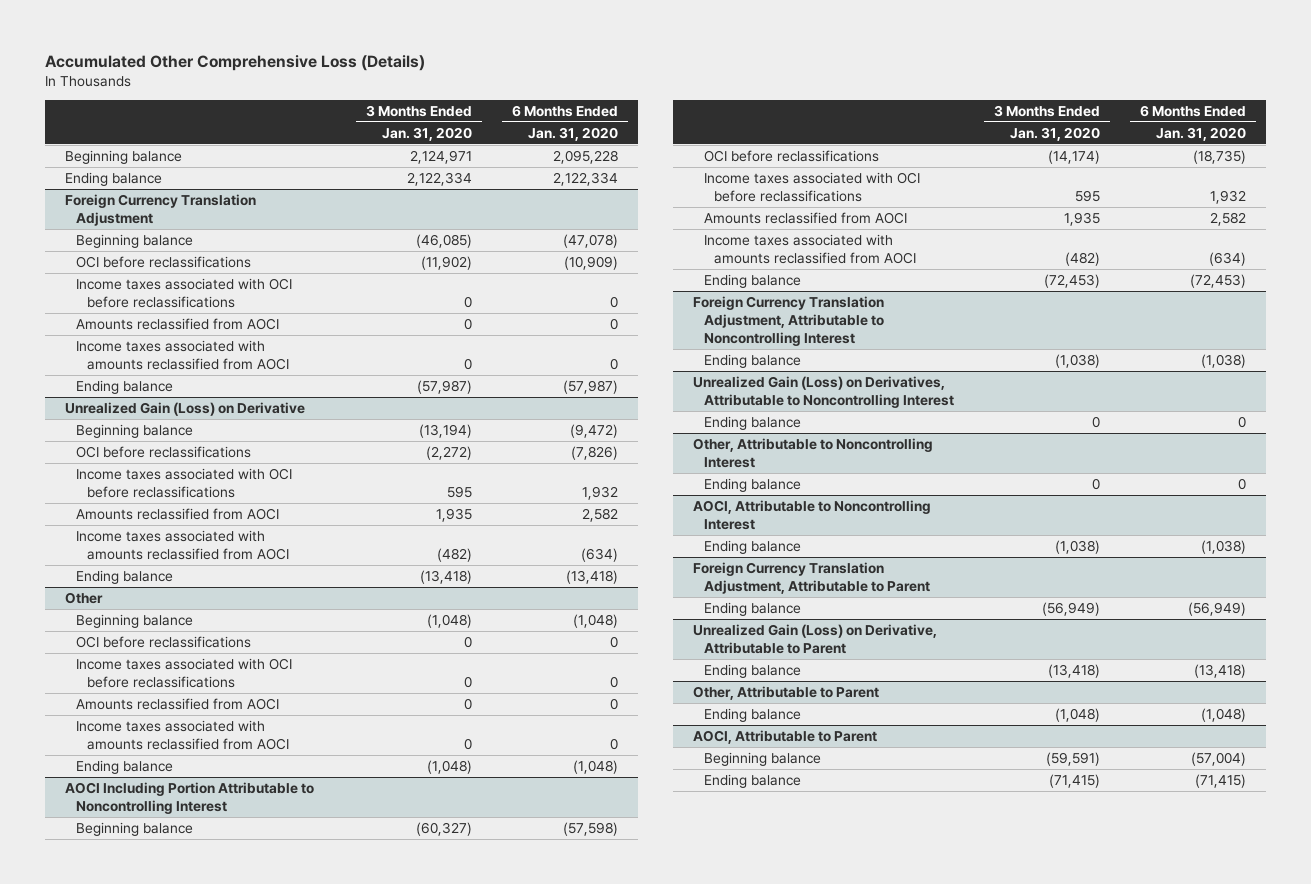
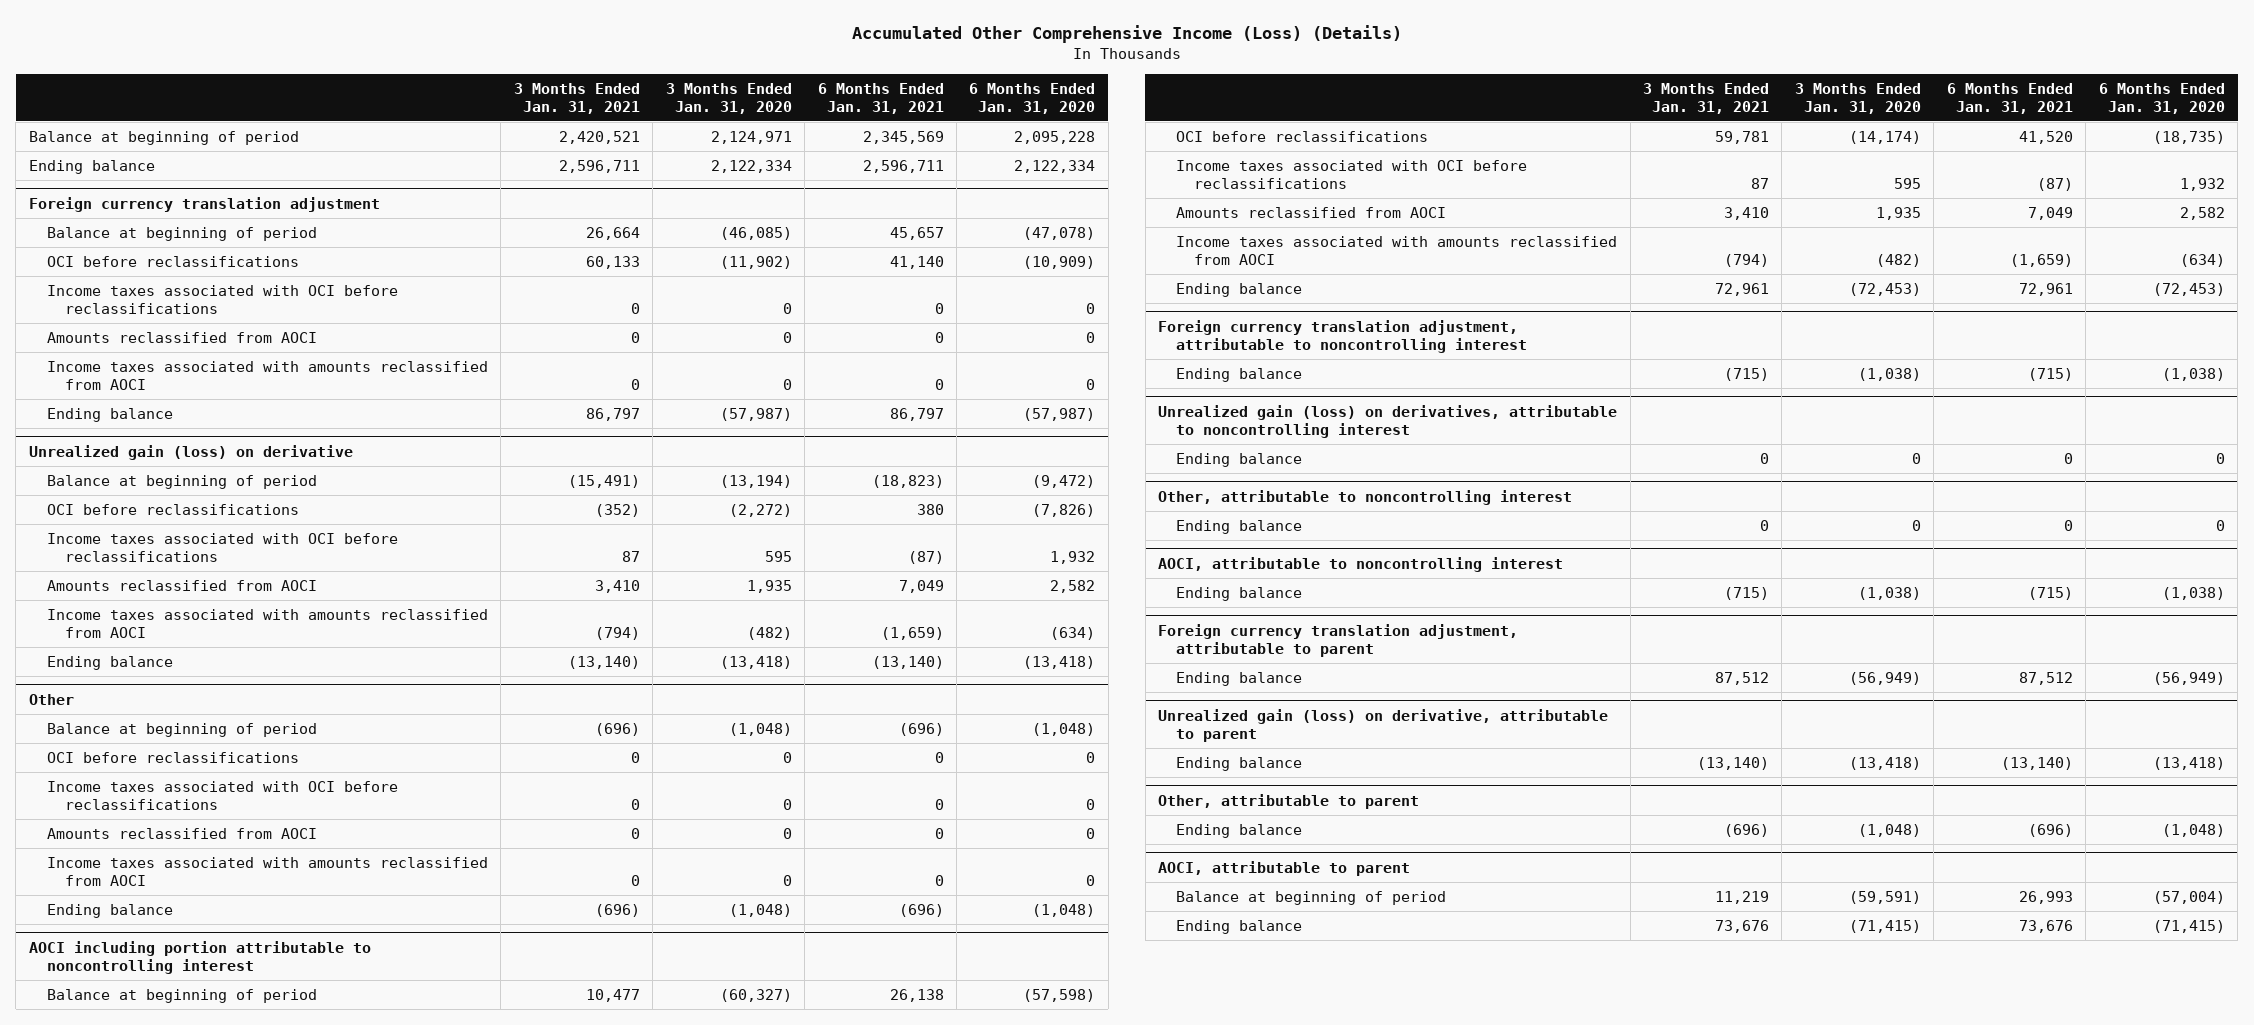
[45,54,426,71] Accumulated Other Comprehensive Loss (Details) -> [851,24,1402,43] Accumulated Other Comprehensive Income (Loss) (Details)
none -> [513,82,640,114] 3 Months Ended Jan. 31, 2021
none -> [817,82,944,114] 6 Months Ended Jan. 31, 2021
[65,149,183,164] Beginning balance -> [28,131,299,146] Balance at beginning of period
[65,193,257,227] Foreign Currency Translation Adjustment -> [28,197,380,213] Foreign currency translation adjustment
[75,233,193,248] Beginning balance -> [46,227,317,242] Balance at beginning of period
[65,401,306,416] Unrealized Gain (Loss) on Derivative -> [28,445,353,461] Unrealized gain (loss) on derivative
[75,423,193,438] Beginning balance -> [46,475,317,490] Balance at beginning of period
[75,613,193,628] Beginning balance -> [46,723,317,738] Balance at beginning of period
[65,781,315,815] AOCI Including Portion Attributable to Noncontrolling Interest -> [28,941,371,974] AOCI including portion attributable to noncontrolling interest
[75,821,193,836] Beginning balance -> [46,989,317,1004] Balance at beginning of period
[692,295,884,347] Foreign Currency Translation Adjustment, Attributable to Noncontrolling Interest -> [1158,320,1528,353] Foreign currency translation adjustment, attributable to noncontrolling interest
[692,375,954,409] Unrealized Gain (Loss) on Derivatives, Attributable to Noncontrolling Interest -> [1158,405,1618,438] Unrealized gain (loss) on derivatives, attributable to noncontrolling interest
[692,437,933,469] Other, Attributable to Noncontrolling Interest -> [1158,490,1573,506] Other, attributable to noncontrolling interest
[692,499,931,531] AOCI, Attributable to Noncontrolling Interest -> [1158,557,1564,573] AOCI, attributable to noncontrolling interest
[692,561,930,595] Foreign Currency Translation Adjustment, Attributable to Parent -> [1158,624,1519,657] Foreign currency translation adjustment, attributable to parent
[692,623,937,655] Unrealized Gain (Loss) on Derivative, Attributable to Parent -> [1158,709,1609,742] Unrealized gain (loss) on derivative, attributable to parent
[692,685,879,700] Other, Attributable to Parent -> [1158,794,1420,810] Other, attributable to parent
[692,729,877,744] AOCI, Attributable to Parent -> [1158,861,1411,877] AOCI, attributable to parent
[703,751,821,766] Beginning balance -> [1176,891,1447,906] Balance at beginning of period

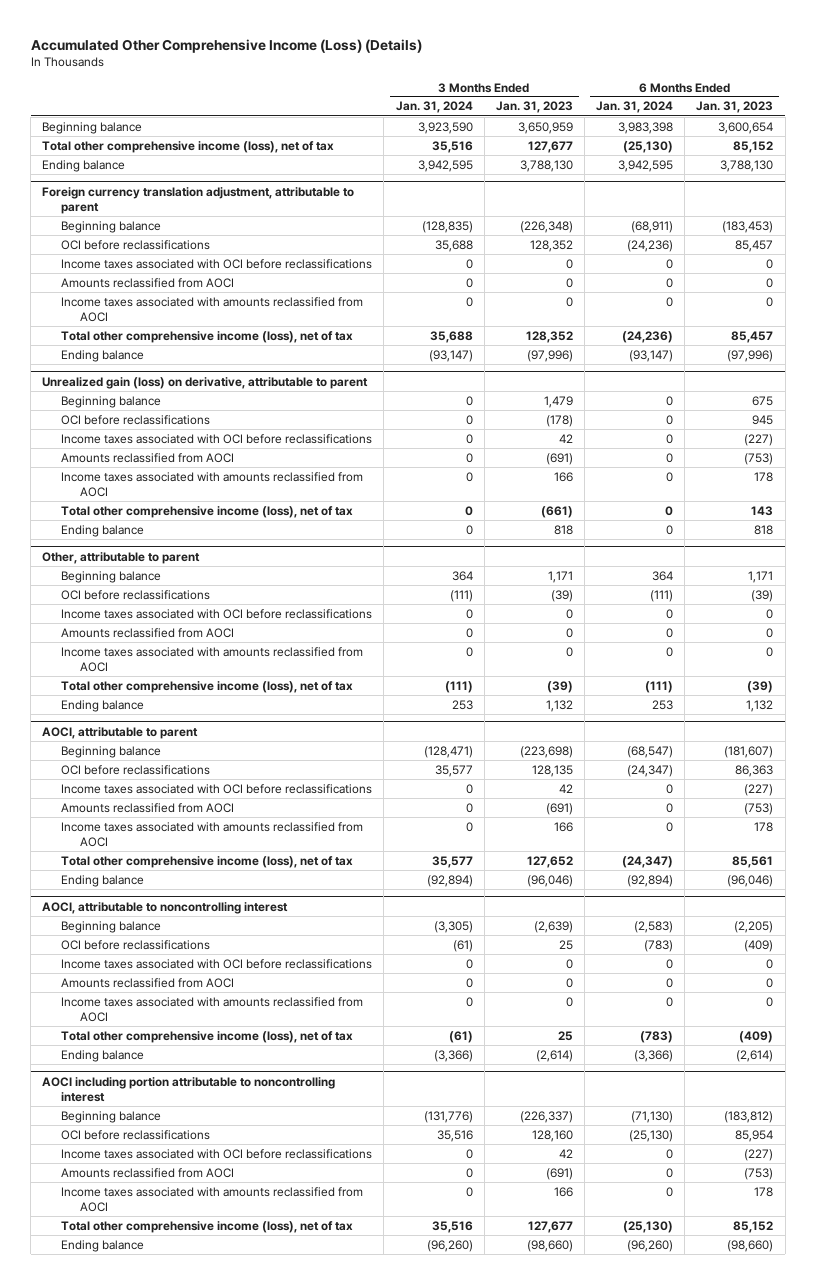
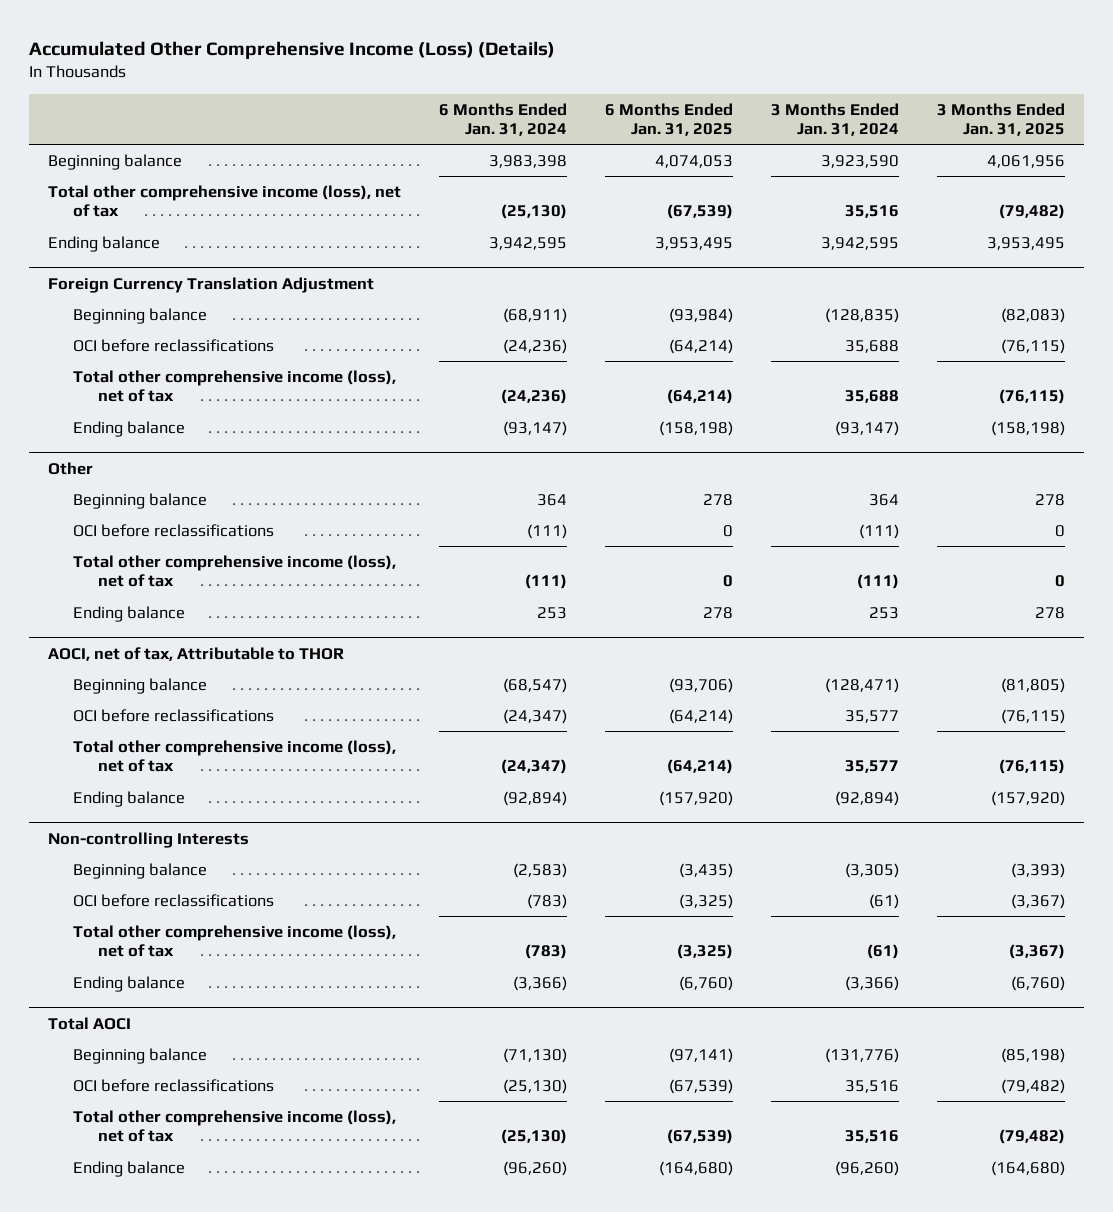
[495,101,573,114] Jan. 31, 2023 -> none
[696,101,774,114] Jan. 31, 2023 -> none
none -> [605,102,734,137] 6 Months Ended Jan. 31, 2025
none -> [937,102,1066,137] 3 Months Ended Jan. 31, 2025
[42,186,355,215] Foreign currency translation adjustment, attributable to parent -> [48,276,375,293] Foreign Currency Translation Adjustment
[61,258,373,269] Income taxes associated with OCI before reclassifications -> none
[61,277,235,288] Amounts reclassified from AOCI -> none
[61,296,364,323] Income taxes associated with amounts reclassified from AOCI -> none
[42,376,369,389] Unrealized gain (loss) on derivative, attributable to parent -> none
[61,395,162,408] Beginning balance -> none
[61,414,211,425] OCI before reclassifications -> none
[61,433,373,444] Income taxes associated with OCI before reclassifications -> none
[61,452,235,463] Amounts reclassified from AOCI -> none
[61,471,364,498] Income taxes associated with amounts reclassified from AOCI -> none
[61,505,354,518] Total other comprehensive income (loss), net of tax -> none
[61,524,145,537] Ending balance -> none
[42,551,201,564] Other, attributable to parent -> [48,461,94,475] Other
[61,608,373,619] Income taxes associated with OCI before reclassifications -> none
[61,627,235,638] Amounts reclassified from AOCI -> none
[61,646,364,673] Income taxes associated with amounts reclassified from AOCI -> none
[42,726,199,739] AOCI, attributable to parent -> [48,646,345,661] AOCI, net of tax, Attributable to THOR
[61,783,373,794] Income taxes associated with OCI before reclassifications -> none
[61,802,235,813] Amounts reclassified from AOCI -> none
[61,821,364,848] Income taxes associated with amounts reclassified from AOCI -> none
[42,901,289,914] AOCI, attributable to noncontrolling interest -> [48,831,250,848] Non-controlling Interests
[61,958,373,969] Income taxes associated with OCI before reclassifications -> none
[61,977,235,988] Amounts reclassified from AOCI -> none
[61,996,364,1023] Income taxes associated with amounts reclassified from AOCI -> none
[42,1076,336,1103] AOCI including portion attributable to noncontrolling interest -> [48,1016,132,1030] Total AOCI
[61,1148,373,1159] Income taxes associated with OCI before reclassifications -> none
[61,1167,235,1178] Amounts reclassified from AOCI -> none
[61,1186,364,1213] Income taxes associated with amounts reclassified from AOCI -> none

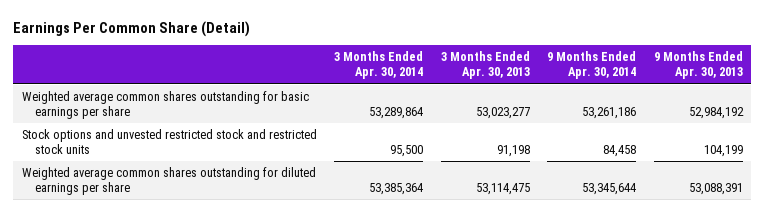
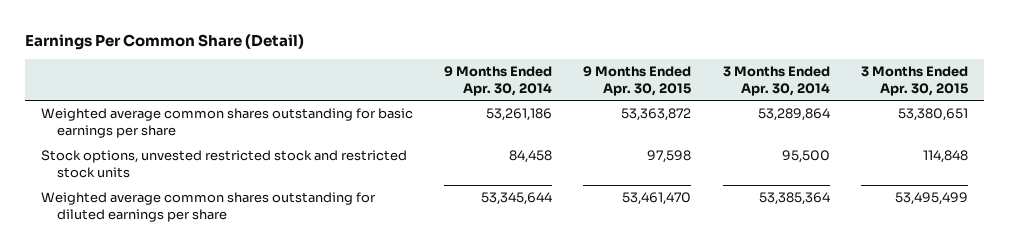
[440,51,530,80] 3 Months Ended Apr. 30, 2013 -> none
[653,51,743,80] 9 Months Ended Apr. 30, 2013 -> none
none -> [583,65,692,96] 9 Months Ended Apr. 30, 2015
none -> [860,65,968,96] 3 Months Ended Apr. 30, 2015
[22,129,318,155] Stock options and unvested restricted stock and restricted stock units -> [40,150,407,179] Stock options, unvested restricted stock and restricted stock units

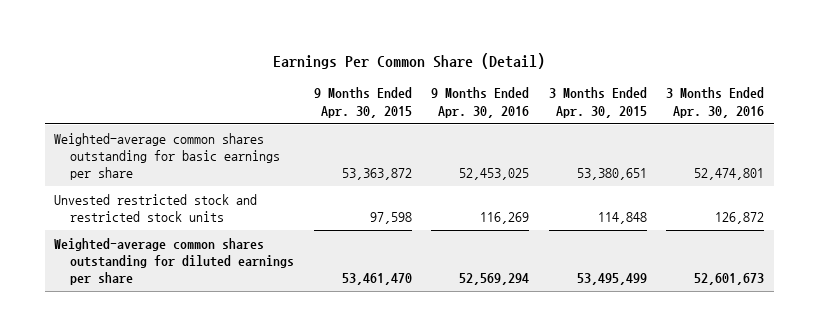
[444,65,553,96] 9 Months Ended Apr. 30, 2014 -> none
[722,65,830,96] 3 Months Ended Apr. 30, 2014 -> none
none -> [431,87,530,118] 9 Months Ended Apr. 30, 2016
none -> [666,87,765,118] 3 Months Ended Apr. 30, 2016
[40,108,413,139] Weighted average common shares outstanding for basic earnings per share -> [54,132,281,181] Weighted-average common shares outstanding for basic earnings per share
[40,150,407,179] Stock options, unvested restricted stock and restricted stock units -> [54,193,258,223] Unvested restricted stock and restricted stock units
[40,192,376,223] Weighted average common shares outstanding for diluted earnings per share -> [54,237,295,286] Weighted-average common shares outstanding for diluted earnings per share

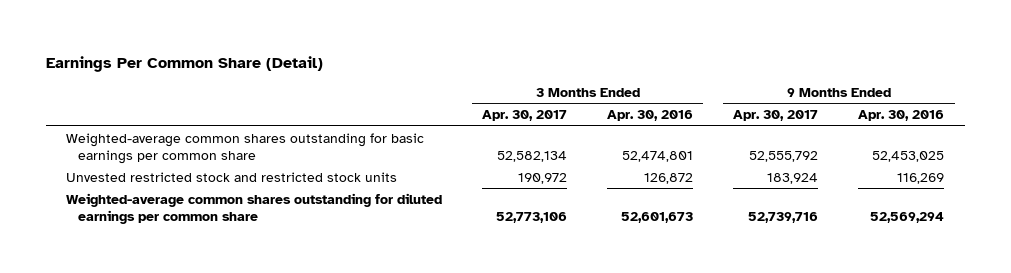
[313,87,412,118] 9 Months Ended Apr. 30, 2015 -> none
[548,87,647,118] 3 Months Ended Apr. 30, 2015 -> none
none -> [482,110,568,122] Apr. 30, 2017
none -> [733,110,819,122] Apr. 30, 2017
[54,132,281,181] Weighted-average common shares outstanding for basic earnings per share -> [66,132,425,164] Weighted-average common shares outstanding for basic earnings per common share
[54,237,295,286] Weighted-average common shares outstanding for diluted earnings per share -> [66,192,443,224] Weighted-average common shares outstanding for diluted earnings per common share

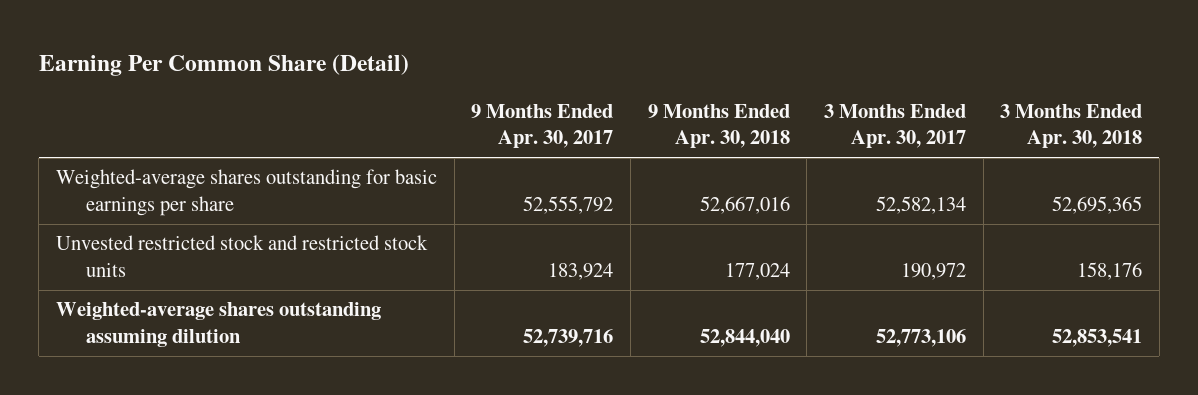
[46,55,324,72] Earnings Per Common Share (Detail) -> [38,53,409,76] Earning Per Common Share (Detail)
[607,110,694,122] Apr. 30, 2016 -> none
[858,110,945,122] Apr. 30, 2016 -> none
none -> [647,103,790,149] 9 Months Ended Apr. 30, 2018
none -> [1000,103,1143,149] 3 Months Ended Apr. 30, 2018
[66,132,425,164] Weighted-average common shares outstanding for basic earnings per common share -> [56,169,438,216] Weighted-average shares outstanding for basic earnings per share
[66,192,443,224] Weighted-average common shares outstanding for diluted earnings per common share -> [56,302,382,347] Weighted-average shares outstanding assuming dilution

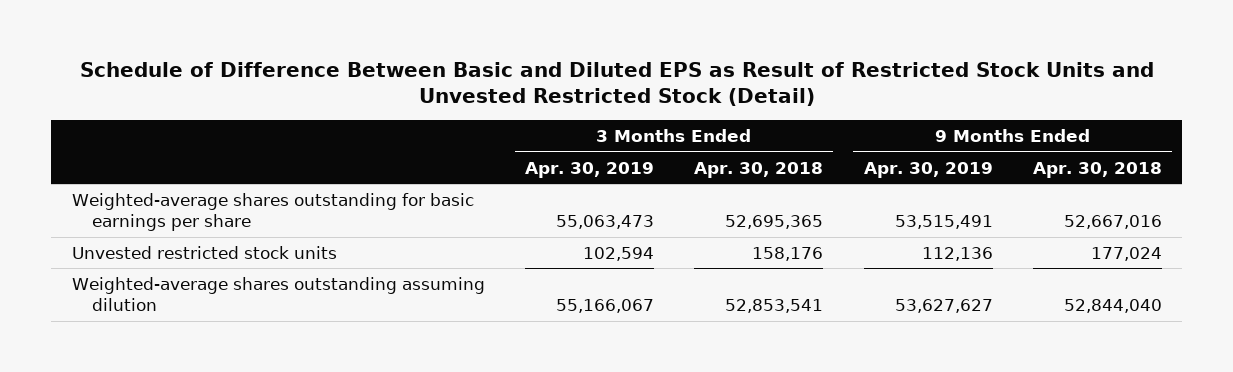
[38,53,409,76] Earning Per Common Share (Detail) -> [79,62,1154,107] Schedule of Difference Between Basic and Diluted EPS as Result of Restricted Stock Units and Unvested Restricted Stock (Detail)
[471,103,614,149] 9 Months Ended Apr. 30, 2017 -> none
[823,103,966,149] 3 Months Ended Apr. 30, 2017 -> none
none -> [524,161,654,178] Apr. 30, 2019
none -> [863,161,993,178] Apr. 30, 2019
[56,235,429,277] Unvested restricted stock and restricted stock units -> [71,245,337,259] Unvested restricted stock units

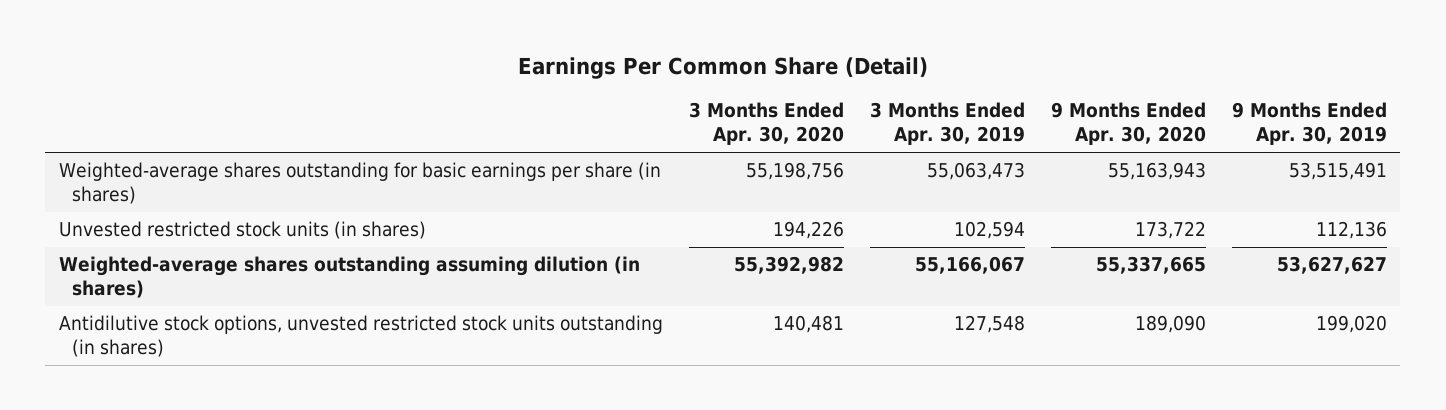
[79,62,1154,107] Schedule of Difference Between Basic and Diluted EPS as Result of Restricted Stock Units and Unvested Restricted Stock (Detail) -> [517,57,928,80] Earnings Per Common Share (Detail)
[694,161,824,178] Apr. 30, 2018 -> none
[1032,161,1162,178] Apr. 30, 2018 -> none
none -> [688,102,844,146] 3 Months Ended Apr. 30, 2020
none -> [1050,102,1206,146] 9 Months Ended Apr. 30, 2020
[71,192,474,232] Weighted-average shares outstanding for basic earnings per share -> [58,162,661,205] Weighted-average shares outstanding for basic earnings per share (in shares)
[71,245,337,259] Unvested restricted stock units -> [58,221,426,240] Unvested restricted stock units (in shares)
[71,276,485,312] Weighted-average shares outstanding assuming dilution -> [58,256,640,299] Weighted-average shares outstanding assuming dilution (in shares)
none -> [58,315,663,358] Antidilutive stock options, unvested restricted stock units outstanding (in shares)

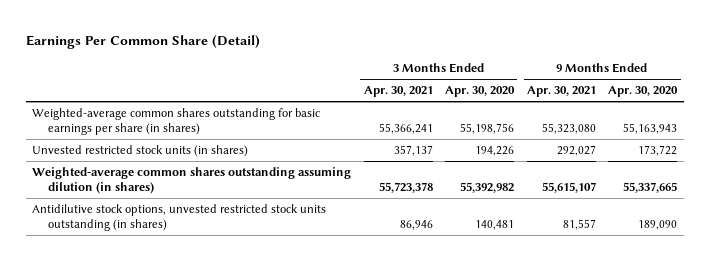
[869,102,1025,146] 3 Months Ended Apr. 30, 2019 -> none
[1232,102,1388,146] 9 Months Ended Apr. 30, 2019 -> none
none -> [363,86,433,98] Apr. 30, 2021
none -> [526,86,596,98] Apr. 30, 2021
[58,162,661,205] Weighted-average shares outstanding for basic earnings per share (in shares) -> [31,108,320,136] Weighted-average common shares outstanding for basic earnings per share (in shares)
[58,256,640,299] Weighted-average shares outstanding assuming dilution (in shares) -> [31,167,351,195] Weighted-average common shares outstanding assuming dilution (in shares)

